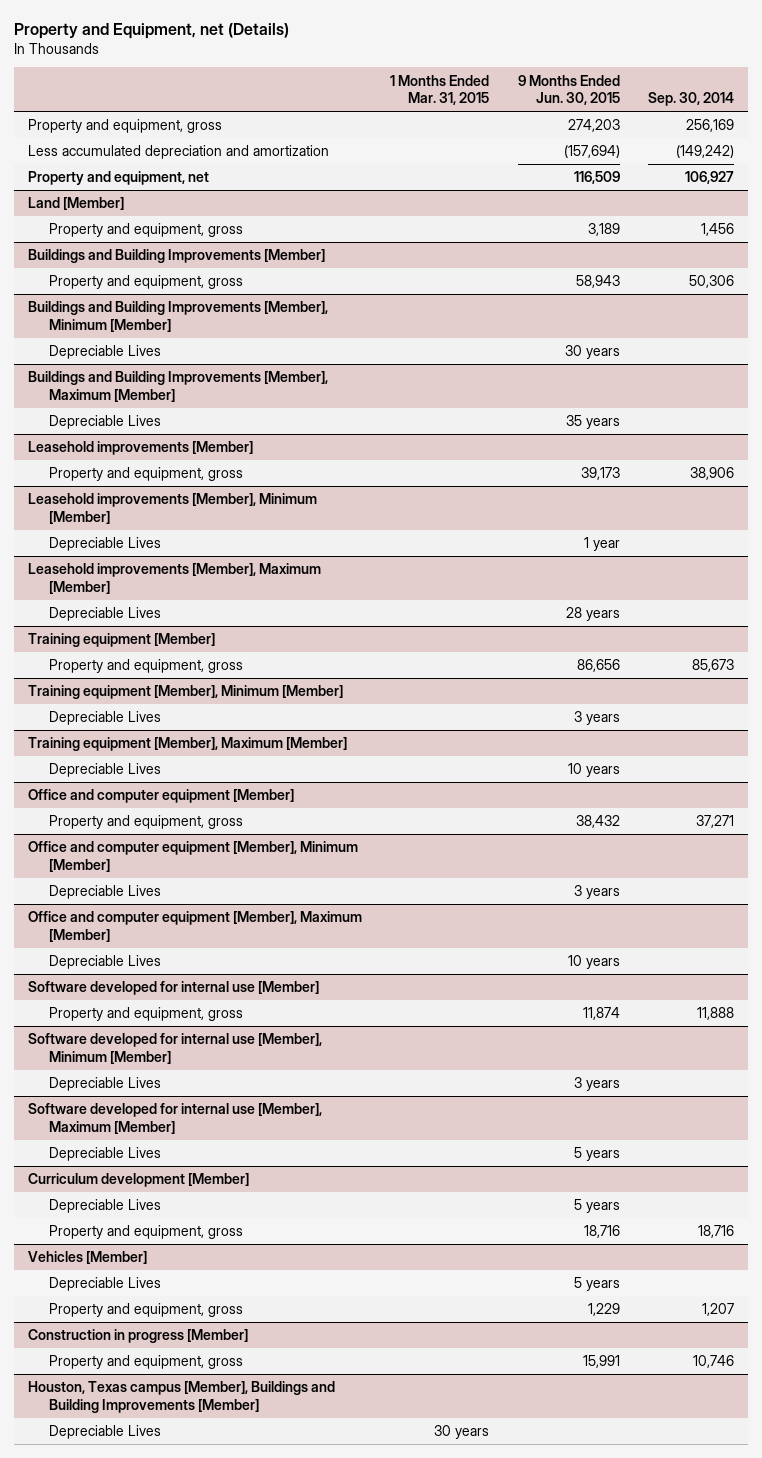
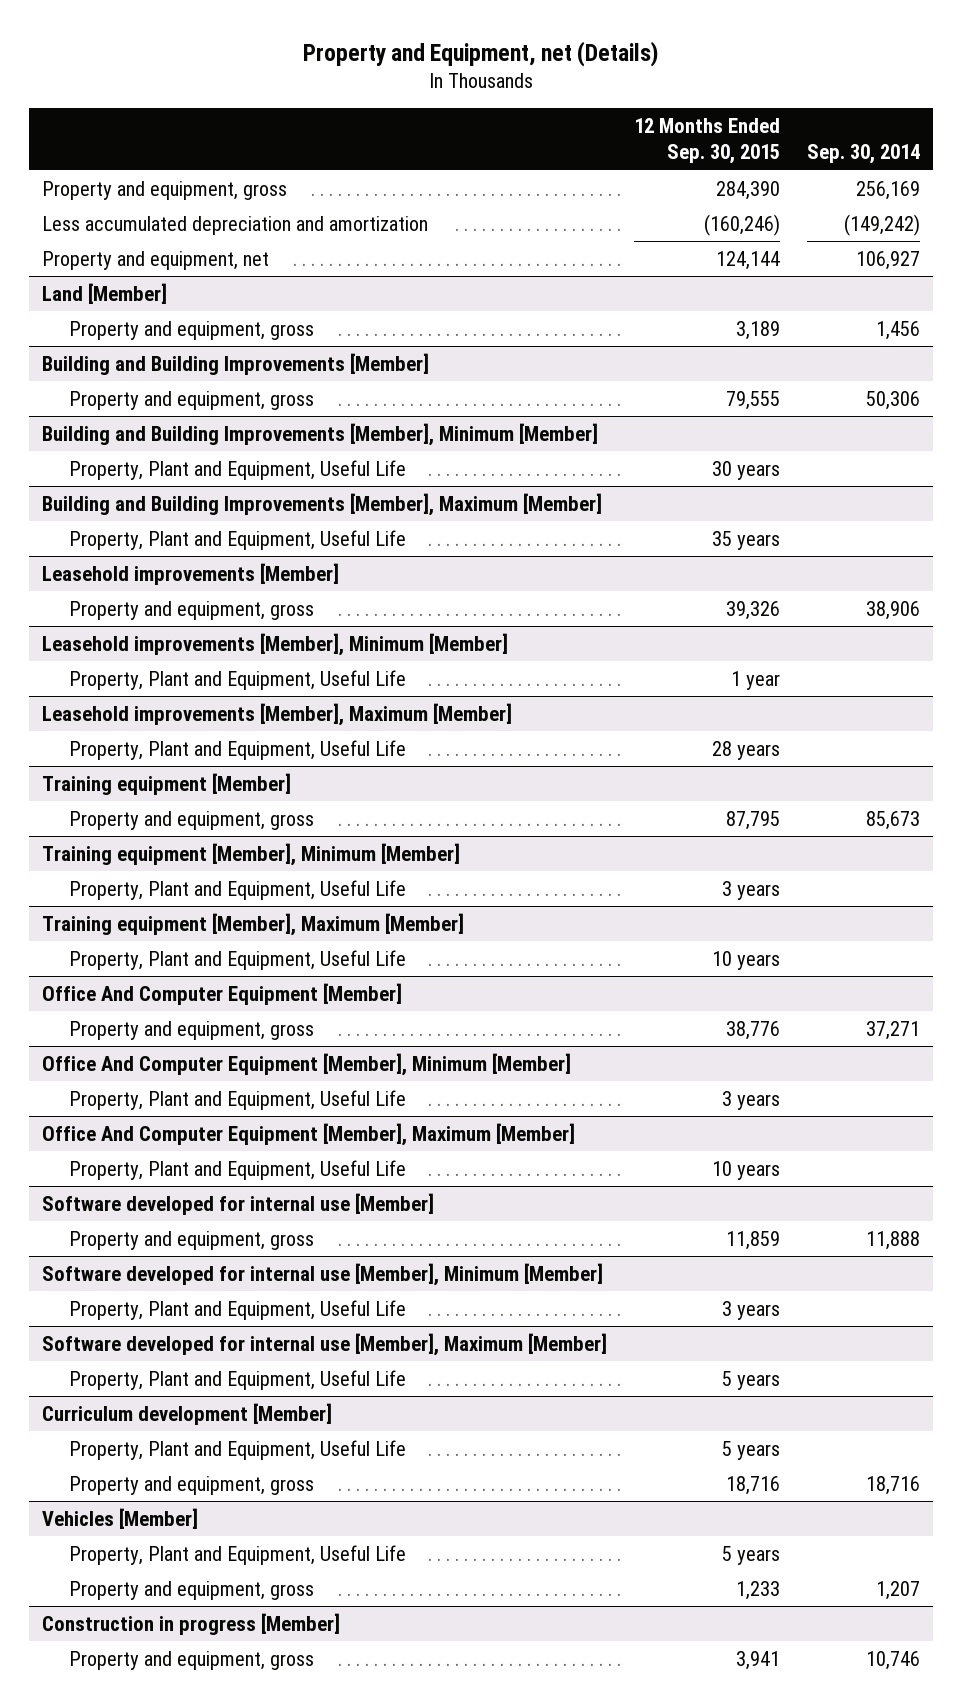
[390,74,490,106] 1 Months Ended Mar. 31, 2015 -> none
[517,74,620,106] 9 Months Ended Jun. 30, 2015 -> none
none -> [633,117,780,165] 12 Months Ended Sep. 30, 2015
[27,249,325,264] Buildings and Building Improvements [Member] -> [42,352,430,375] Building and Building Improvements [Member]
[27,301,328,332] Buildings and Building Improvements [Member], Minimum [Member] -> [42,422,599,446] Building and Building Improvements [Member], Minimum [Member]
[49,345,162,360] Depreciable Lives -> [68,459,406,480] Property, Plant and Equipment, Useful Life
[27,371,328,402] Buildings and Building Improvements [Member], Maximum [Member] -> [42,492,603,516] Building and Building Improvements [Member], Maximum [Member]
[49,415,162,430] Depreciable Lives -> [68,529,406,550] Property, Plant and Equipment, Useful Life
[49,537,162,552] Depreciable Lives -> [68,669,406,690] Property, Plant and Equipment, Useful Life
[49,607,162,622] Depreciable Lives -> [68,739,406,760] Property, Plant and Equipment, Useful Life
[49,711,162,726] Depreciable Lives -> [68,879,406,900] Property, Plant and Equipment, Useful Life
[49,763,162,778] Depreciable Lives -> [68,949,406,970] Property, Plant and Equipment, Useful Life
[27,789,294,804] Office and computer equipment [Member] -> [42,982,403,1005] Office And Computer Equipment [Member]
[27,841,358,872] Office and computer equipment [Member], Minimum [Member] -> [42,1052,572,1076] Office And Computer Equipment [Member], Minimum [Member]
[49,885,162,900] Depreciable Lives -> [68,1089,406,1110] Property, Plant and Equipment, Useful Life
[27,911,362,942] Office and computer equipment [Member], Maximum [Member] -> [42,1122,576,1146] Office And Computer Equipment [Member], Maximum [Member]
[49,955,162,970] Depreciable Lives -> [68,1159,406,1180] Property, Plant and Equipment, Useful Life
[49,1077,162,1092] Depreciable Lives -> [68,1299,406,1320] Property, Plant and Equipment, Useful Life
[49,1147,162,1162] Depreciable Lives -> [68,1369,406,1390] Property, Plant and Equipment, Useful Life
[49,1199,162,1214] Depreciable Lives -> [68,1439,406,1460] Property, Plant and Equipment, Useful Life
[49,1277,162,1292] Depreciable Lives -> [68,1544,406,1565] Property, Plant and Equipment, Useful Life
[27,1381,335,1413] Houston, Texas campus [Member], Buildings and Building Improvements [Member] -> none
[49,1425,162,1440] Depreciable Lives -> none

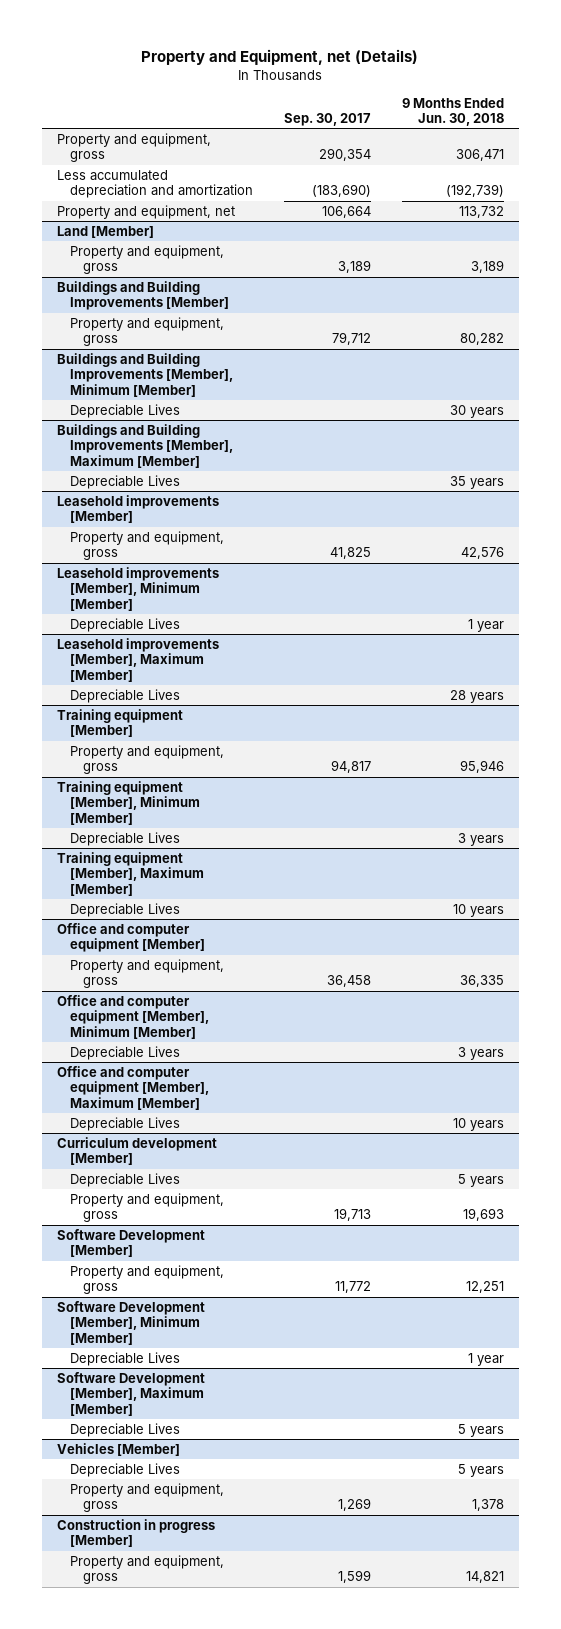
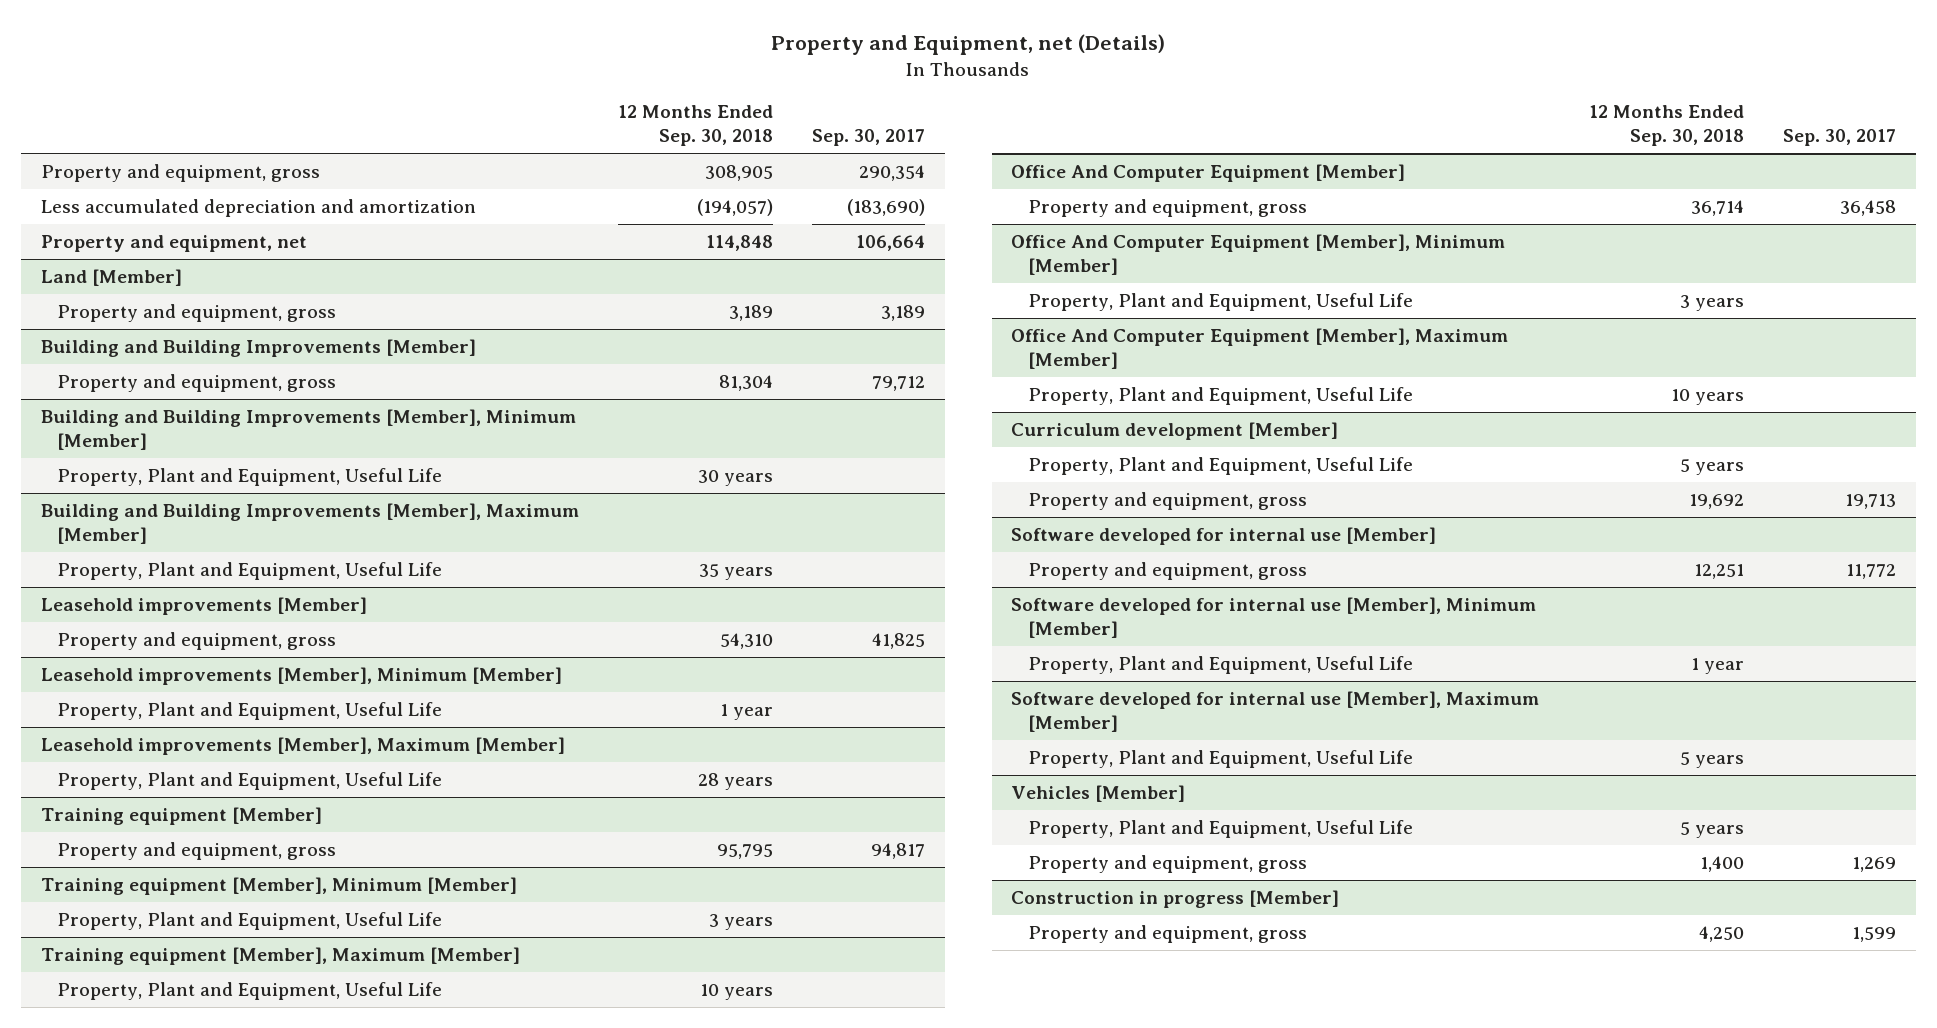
[401,97,504,127] 9 Months Ended Jun. 30, 2018 -> none
none -> [617,105,773,147] 12 Months Ended Sep. 30, 2018
[57,280,230,311] Buildings and Building Improvements [Member] -> [40,338,476,357] Building and Building Improvements [Member]
[57,352,234,397] Buildings and Building Improvements [Member], Minimum [Member] -> [40,408,576,450] Building and Building Improvements [Member], Minimum [Member]
[70,403,181,418] Depreciable Lives -> [57,467,443,486] Property, Plant and Equipment, Useful Life
[57,423,234,468] Buildings and Building Improvements [Member], Maximum [Member] -> [40,502,579,544] Building and Building Improvements [Member], Maximum [Member]
[70,474,181,489] Depreciable Lives -> [57,561,443,580] Property, Plant and Equipment, Useful Life
[70,617,181,632] Depreciable Lives -> [57,701,443,720] Property, Plant and Equipment, Useful Life
[70,688,181,703] Depreciable Lives -> [57,771,443,790] Property, Plant and Equipment, Useful Life
[70,831,181,846] Depreciable Lives -> [57,911,443,930] Property, Plant and Equipment, Useful Life
[70,902,181,917] Depreciable Lives -> [57,981,443,1000] Property, Plant and Equipment, Useful Life
[57,922,206,953] Office and computer equipment [Member] -> [1011,163,1406,182] Office And Computer Equipment [Member]
[57,994,210,1039] Office and computer equipment [Member], Minimum [Member] -> [1011,233,1506,275] Office And Computer Equipment [Member], Minimum [Member]
[70,1045,181,1060] Depreciable Lives -> [1027,292,1413,311] Property, Plant and Equipment, Useful Life
[57,1065,210,1110] Office and computer equipment [Member], Maximum [Member] -> [1011,327,1509,369] Office And Computer Equipment [Member], Maximum [Member]
[70,1116,181,1131] Depreciable Lives -> [1027,386,1413,405] Property, Plant and Equipment, Useful Life
[70,1172,181,1187] Depreciable Lives -> [1027,456,1413,475] Property, Plant and Equipment, Useful Life
[57,1228,206,1258] Software Development [Member] -> [1011,526,1437,545] Software developed for internal use [Member]
[57,1300,206,1345] Software Development [Member], Minimum [Member] -> none
[70,1351,181,1366] Depreciable Lives -> none
[57,1371,206,1416] Software Development [Member], Maximum [Member] -> none
[70,1422,181,1437] Depreciable Lives -> none
none -> [1011,596,1537,638] Software developed for internal use [Member], Minimum [Member]
none -> [1027,655,1413,674] Property, Plant and Equipment, Useful Life
none -> [1011,690,1540,732] Software developed for internal use [Member], Maximum [Member]
none -> [1027,749,1413,768] Property, Plant and Equipment, Useful Life
[70,1462,181,1477] Depreciable Lives -> [1027,819,1413,838] Property, Plant and Equipment, Useful Life

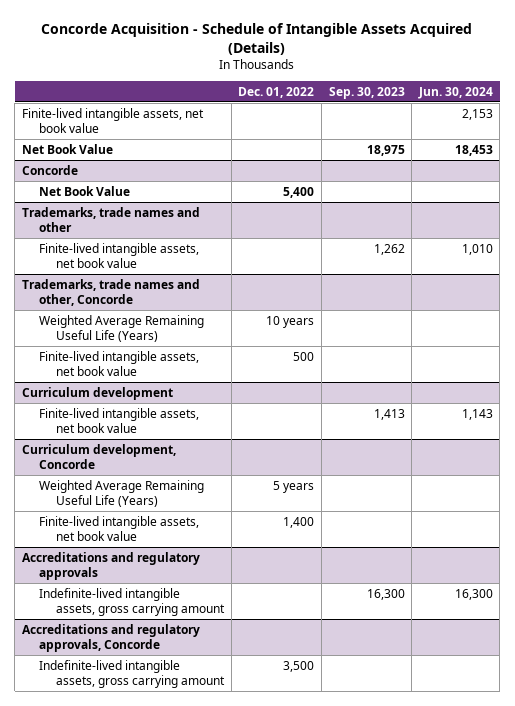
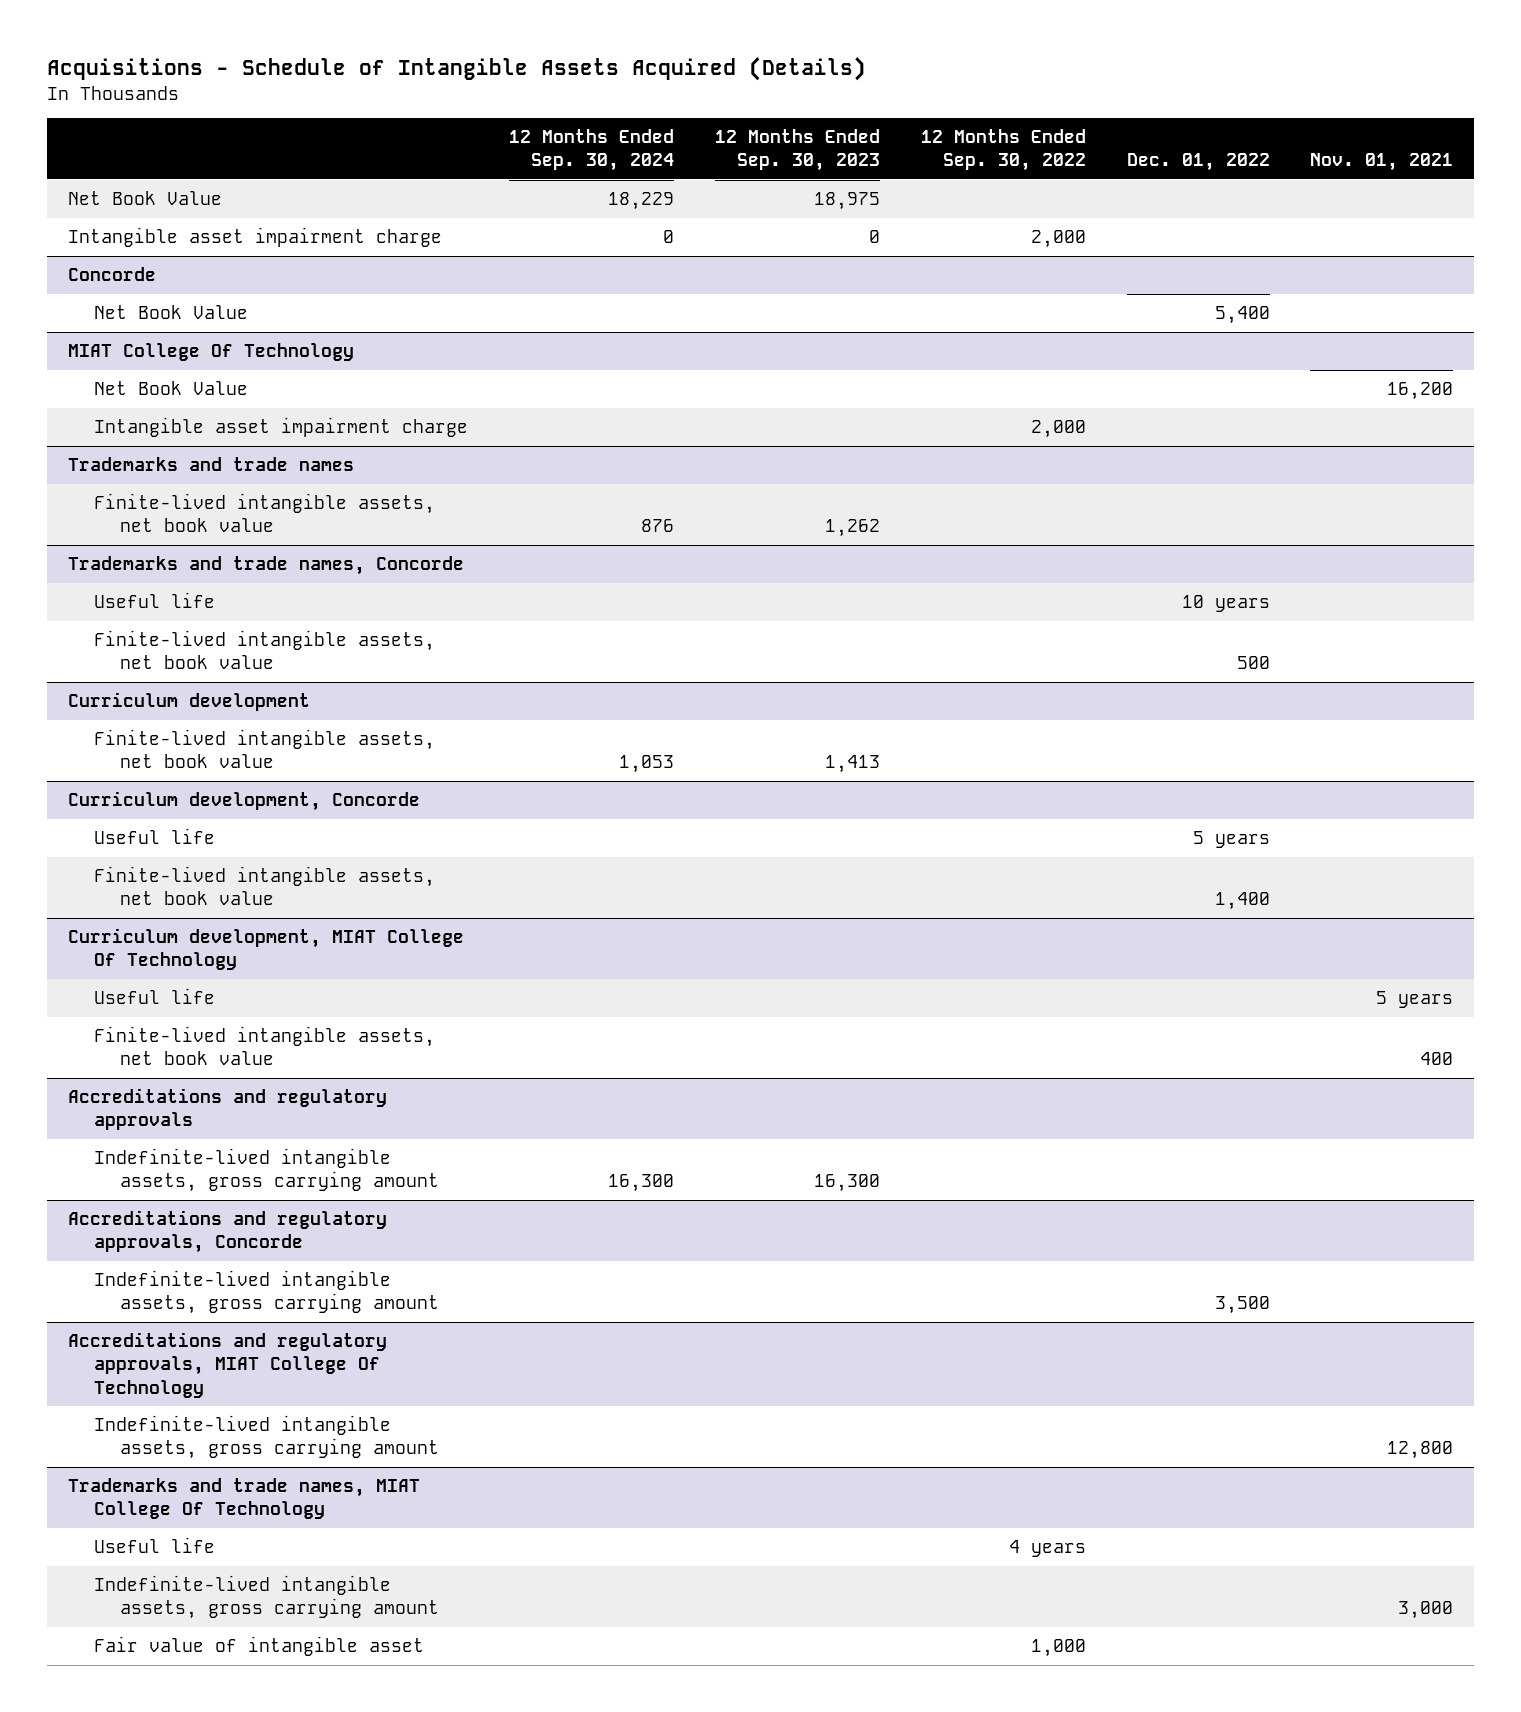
[41,22,473,55] Concorde Acquisition - Schedule of Intangible Assets Acquired (Details) -> [47,57,867,82] Acquisitions - Schedule of Intangible Assets Acquired (Details)
[328,86,405,99] Sep. 30, 2023 -> none
[417,86,493,99] Jun. 30, 2024 -> none
none -> [508,128,674,172] 12 Months Ended Sep. 30, 2024
none -> [714,128,880,172] 12 Months Ended Sep. 30, 2023
none -> [920,128,1086,172] 12 Months Ended Sep. 30, 2022
none -> [1310,153,1454,172] Nov. 01, 2021
[22,107,205,134] Finite-lived intangible assets, net book value -> none
none -> [67,227,442,248] Intangible asset impairment charge
none -> [67,343,354,362] MIAT College Of Technology
none -> [93,381,248,396] Net Book Value
none -> [93,417,468,438] Intangible asset impairment charge
[22,206,201,233] Trademarks, trade names and other -> [67,457,354,472] Trademarks and trade names
[22,278,201,307] Trademarks, trade names and other, Concorde -> [67,556,464,576] Trademarks and trade names, Concorde
[39,314,205,343] Weighted Average Remaining Useful Life (Years) -> [93,592,215,609] Useful life
[39,479,205,508] Weighted Average Remaining Useful Life (Years) -> [93,828,215,845] Useful life
none -> [67,928,464,971] Curriculum development, MIAT College Of Technology
none -> [93,988,215,1005] Useful life
none -> [93,1026,435,1066] Finite-lived intangible assets, net book value
none -> [67,1332,387,1398] Accreditations and regulatory approvals, MIAT College Of Technology
none -> [93,1415,440,1460] Indefinite-lived intangible assets, gross carrying amount
none -> [67,1478,420,1520] Trademarks and trade names, MIAT College Of Technology
none -> [93,1537,215,1554] Useful life
none -> [93,1575,440,1620] Indefinite-lived intangible assets, gross carrying amount
none -> [93,1636,424,1657] Fair value of intangible asset

